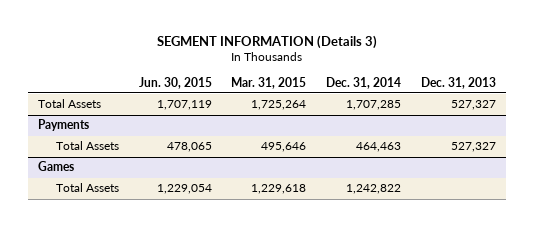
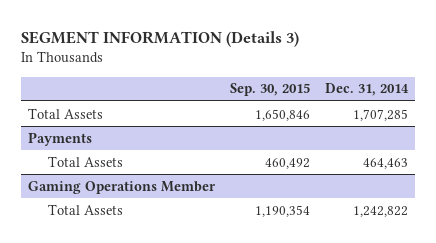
[138,76,212,89] Jun. 30, 2015 -> none
[231,76,307,89] Mar. 31, 2015 -> none
[420,76,496,89] Dec. 31, 2013 -> none
none -> [229,83,310,97] Sep. 30, 2015
[37,161,74,172] Games -> [28,180,217,194] Gaming Operations Member

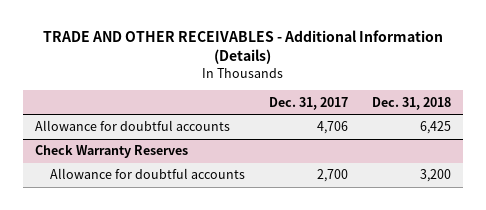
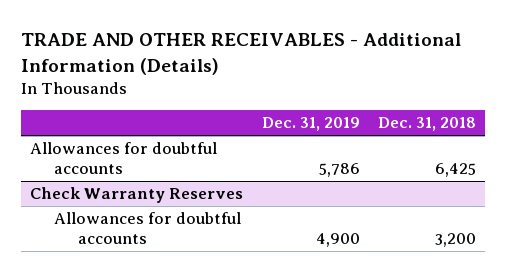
[269,96,349,110] Dec. 31, 2017 -> none
none -> [261,117,360,132] Dec. 31, 2019
[34,120,230,132] Allowance for doubtful accounts -> [30,142,218,175] Allowances for doubtful accounts
[50,168,246,180] Allowance for doubtful accounts -> [54,212,242,245] Allowances for doubtful accounts

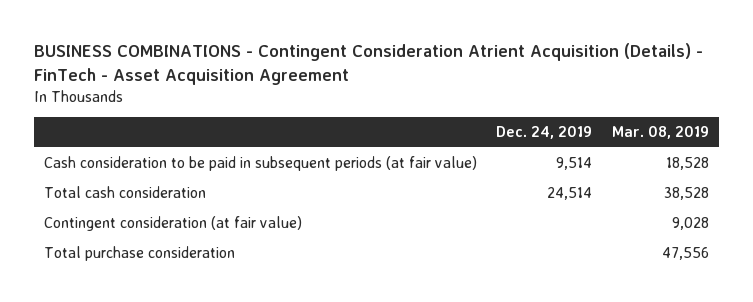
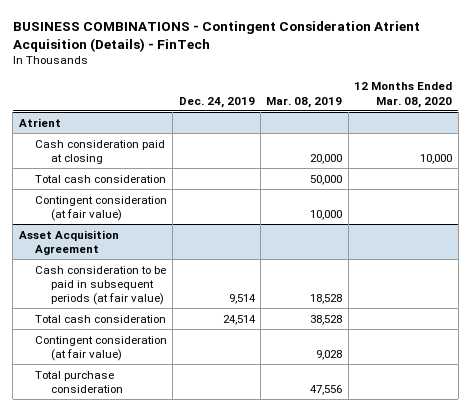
[33,43,703,86] BUSINESS COMBINATIONS - Contingent Consideration Atrient Acquisition (Details) - FinTech - Asset Acquisition Agreement -> [12,20,420,52] BUSINESS COMBINATIONS - Contingent Consideration Atrient Acquisition (Details) - FinTech
none -> [354,82,453,108] 12 Months Ended Mar. 08, 2020
none -> [18,117,61,127] Atrient
none -> [34,139,165,164] Cash consideration paid at closing
none -> [34,174,166,183] Total cash consideration
none -> [34,195,167,221] Contingent consideration (at fair value)
none -> [18,229,119,255] Asset Acquisition Agreement

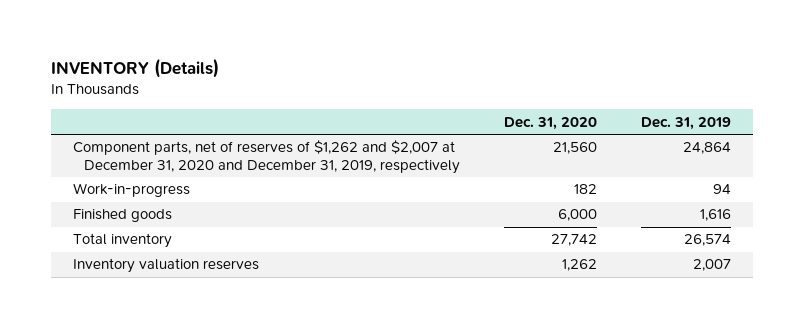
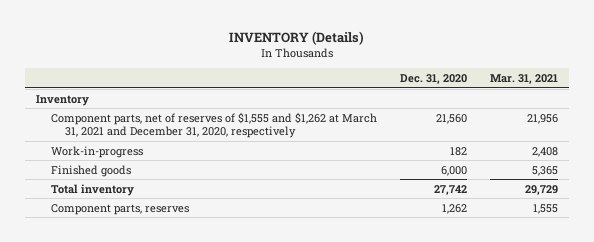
[640,116,731,130] Dec. 31, 2019 -> none
none -> [489,74,558,85] Mar. 31, 2021
none -> [36,94,90,106] Inventory
[73,140,461,174] Component parts, net of reserves of $1,262 and $2,007 at December 31, 2020 and December 31, 2019, respectively -> [50,111,377,138] Component parts, net of reserves of $1,555 and $1,262 at March 31, 2021 and December 31, 2020, respectively
[73,258,260,274] Inventory valuation reserves -> [50,203,189,215] Component parts, reserves

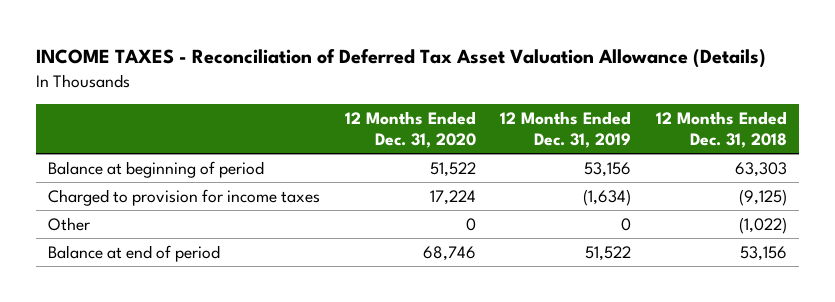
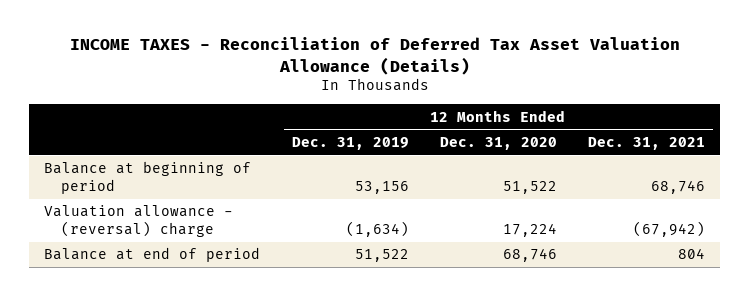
[655,111,787,149] 12 Months Ended Dec. 31, 2018 -> none
none -> [587,136,705,150] Dec. 31, 2021
[48,216,91,231] Other -> none
[48,188,321,206] Charged to provision for income taxes -> [44,205,234,238] Valuation allowance - (reversal) charge

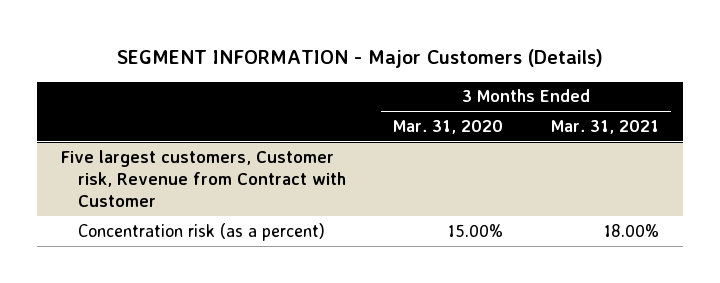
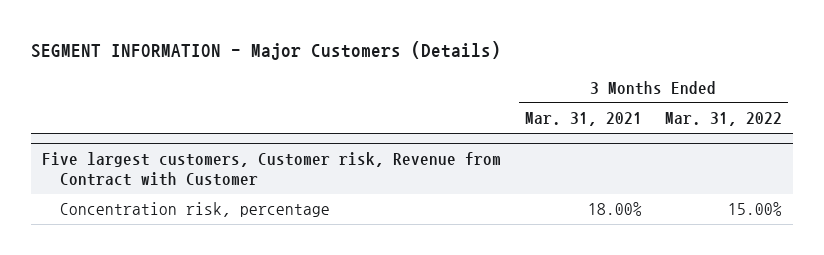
[393,119,504,134] Mar. 31, 2020 -> none
none -> [664,112,782,127] Mar. 31, 2022
[77,222,325,241] Concentration risk (as a percent) -> [60,202,331,218] Concentration risk, percentage

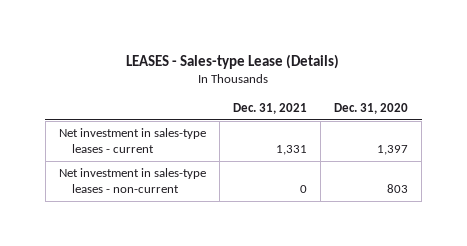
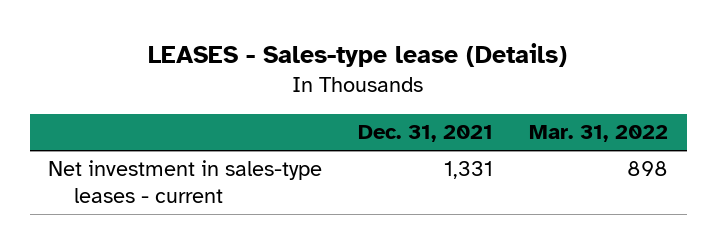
[126,53,340,69] LEASES - Sales-type Lease (Details) -> [148,43,568,68] LEASES - Sales-type lease (Details)
[334,103,409,115] Dec. 31, 2020 -> none
none -> [529,125,669,143] Mar. 31, 2022
[58,167,206,194] Net investment in sales-type leases - non-current -> none

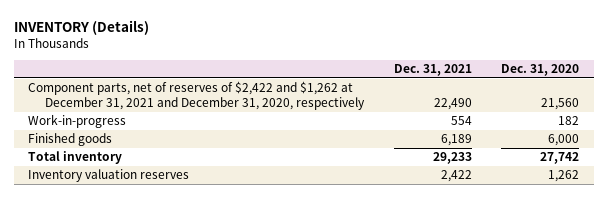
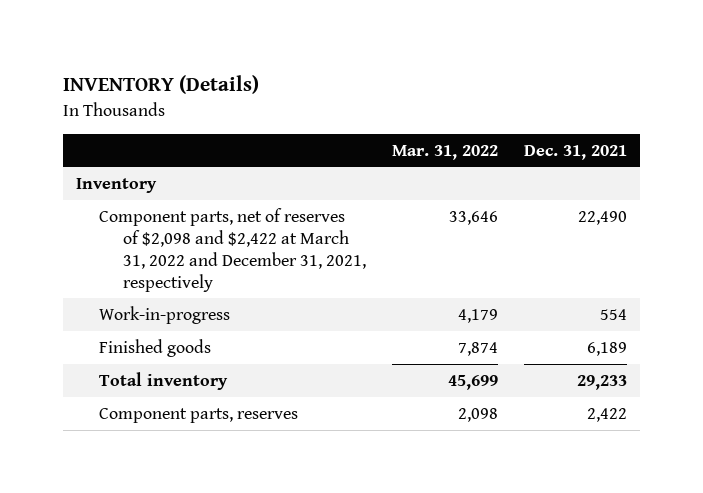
[501,63,580,76] Dec. 31, 2020 -> none
none -> [392,144,499,160] Mar. 31, 2022
none -> [75,177,157,193] Inventory
[28,81,365,111] Component parts, net of reserves of $2,422 and $1,262 at December 31, 2021 and December 31, 2020, respectively -> [99,207,366,292] Component parts, net of reserves of $2,098 and $2,422 at March 31, 2022 and December 31, 2021, respectively
[28,169,190,183] Inventory valuation reserves -> [99,407,299,423] Component parts, reserves

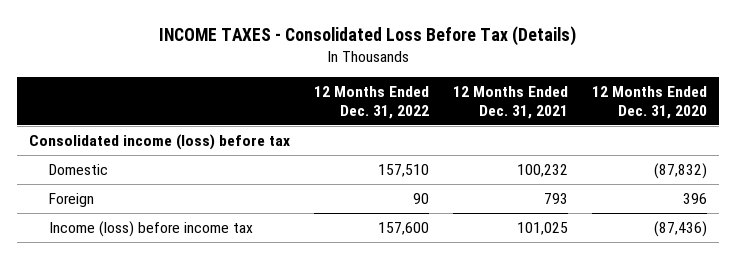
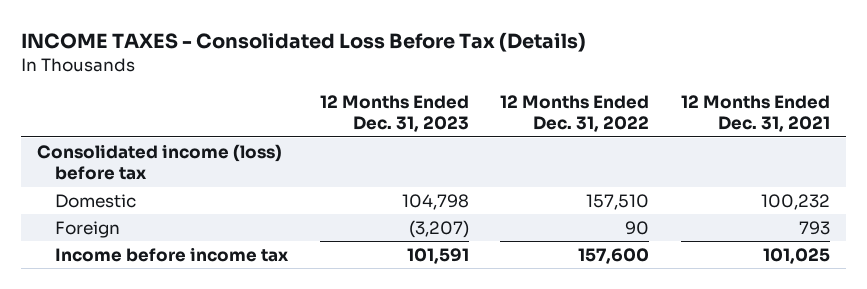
[591,85,707,119] 12 Months Ended Dec. 31, 2020 -> none
none -> [319,94,469,133] 12 Months Ended Dec. 31, 2023
[49,220,254,237] Income (loss) before income tax -> [54,246,289,262] Income before income tax

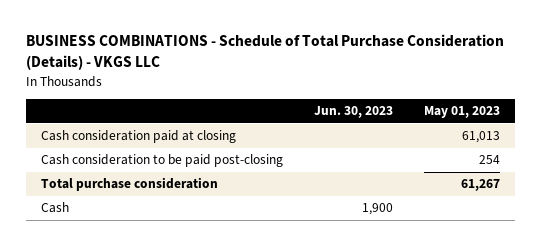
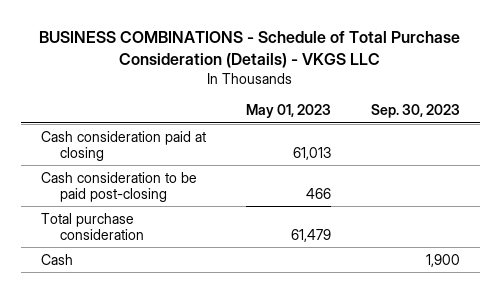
[313,106,393,119] Jun. 30, 2023 -> none
none -> [370,104,460,119] Sep. 30, 2023
[478,155,500,165] 254 -> [305,187,331,199] 466
[460,179,500,192] 61,267 -> [290,228,331,242] 61,479

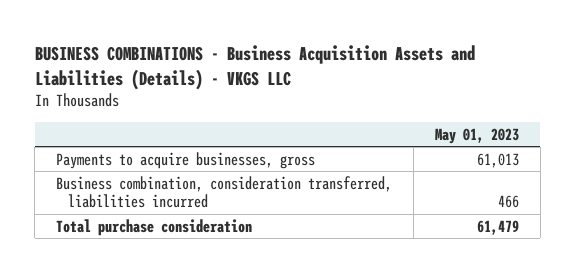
[39,30,461,68] BUSINESS COMBINATIONS - Schedule of Total Purchase Consideration (Details) - VKGS LLC -> [34,44,475,90] BUSINESS COMBINATIONS - Business Acquisition Assets and Liabilities (Details) - VKGS LLC
[370,104,460,119] Sep. 30, 2023 -> none
[40,130,206,161] Cash consideration paid at closing -> [55,151,315,169] Payments to acquire businesses, gross
[40,171,197,202] Cash consideration to be paid post-closing -> [55,175,392,209] Business combination, consideration transferred, liabilities incurred
[40,253,73,265] Cash -> none

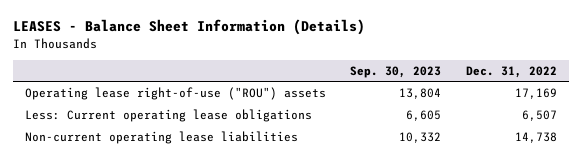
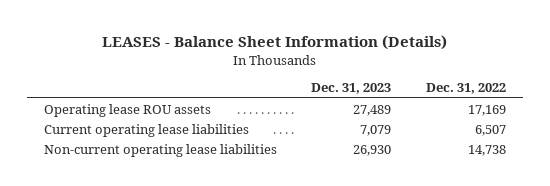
[350,65,442,78] Sep. 30, 2023 -> none
none -> [311,83,392,95] Dec. 31, 2023
[24,86,326,100] Operating lease right-of-use ("ROU") assets -> [44,103,212,117] Operating lease ROU assets
[24,108,312,122] Less: Current operating lease obligations -> [44,123,250,137] Current operating lease liabilities

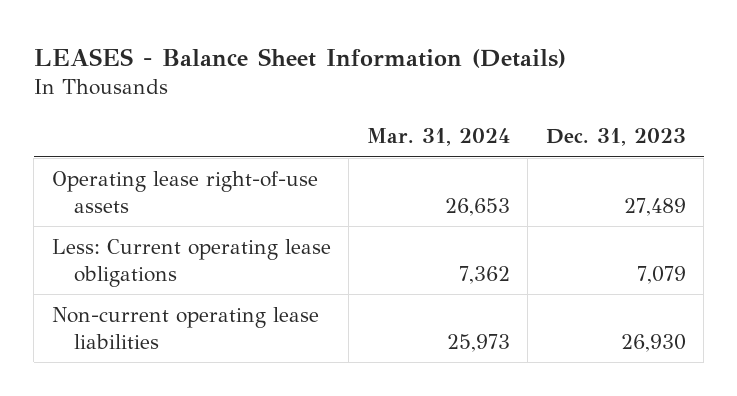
[425,83,506,95] Dec. 31, 2022 -> none
none -> [366,128,510,147] Mar. 31, 2024
[44,103,212,117] Operating lease ROU assets -> [51,171,318,213] Operating lease right-of-use assets
[44,123,250,137] Current operating lease liabilities -> [51,239,331,287] Less: Current operating lease obligations

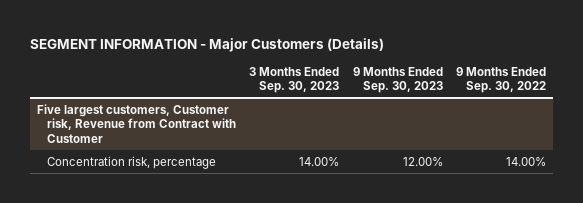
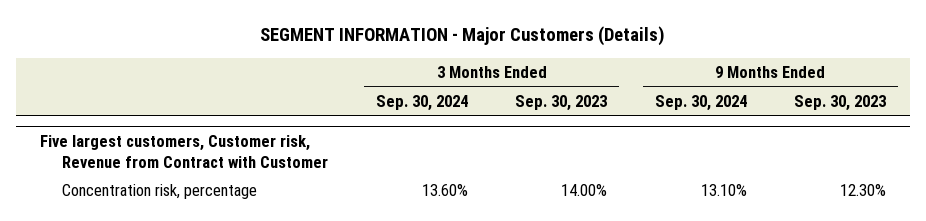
[455,66,546,94] 9 Months Ended Sep. 30, 2022 -> none
none -> [375,94,468,111] Sep. 30, 2024
none -> [654,94,747,111] Sep. 30, 2024
[402,156,443,166] 12.00% -> [840,184,887,197] 12.30%

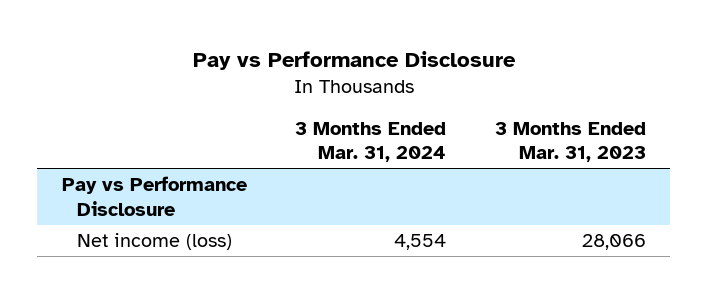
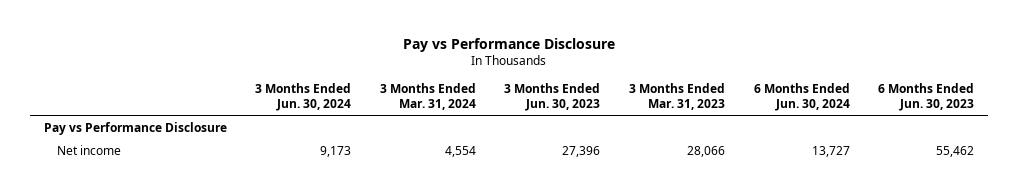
none -> [255,83,352,112] 3 Months Ended Jun. 30, 2024
none -> [504,83,601,112] 3 Months Ended Jun. 30, 2023
none -> [753,83,850,112] 6 Months Ended Jun. 30, 2024
none -> [878,83,975,112] 6 Months Ended Jun. 30, 2023
[76,233,232,251] Net income (loss) -> [57,144,122,155] Net income

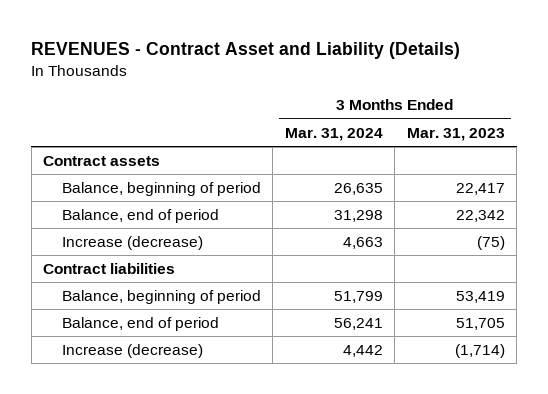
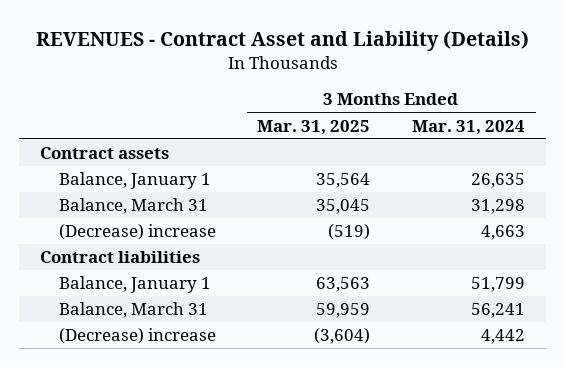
[406,127,505,141] Mar. 31, 2023 -> none
none -> [257,119,371,135] Mar. 31, 2025
[61,182,261,197] Balance, beginning of period -> [58,172,211,190] Balance, January 1
[61,209,219,224] Balance, end of period -> [58,198,208,215] Balance, March 31
[61,236,203,251] Increase (decrease) -> [58,224,216,241] (Decrease) increase
[61,290,261,305] Balance, beginning of period -> [58,276,211,294] Balance, January 1
[61,317,219,332] Balance, end of period -> [58,302,208,319] Balance, March 31
[61,344,203,359] Increase (decrease) -> [58,328,216,345] (Decrease) increase

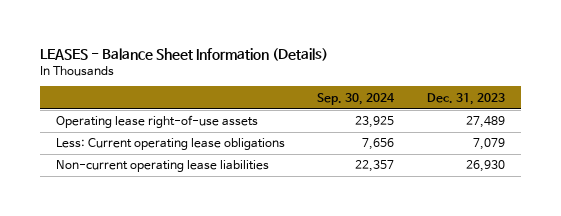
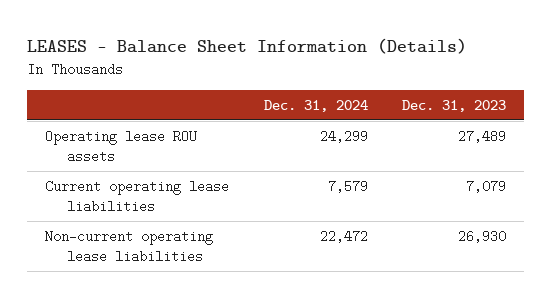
[317,92,396,105] Sep. 30, 2024 -> none
none -> [263,99,368,112] Dec. 31, 2024
[56,115,259,129] Operating lease right-of-use assets -> [44,129,197,163] Operating lease ROU assets
[56,138,286,151] Less: Current operating lease obligations -> [44,179,229,213] Current operating lease liabilities

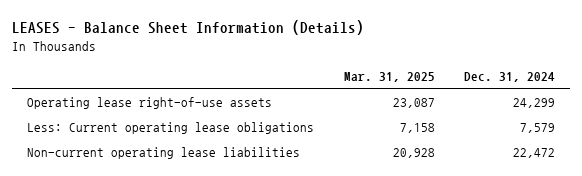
[402,99,507,112] Dec. 31, 2023 -> none
none -> [343,72,435,83] Mar. 31, 2025
[44,129,197,163] Operating lease ROU assets -> [26,96,272,109] Operating lease right-of-use assets
[44,179,229,213] Current operating lease liabilities -> [26,121,314,134] Less: Current operating lease obligations

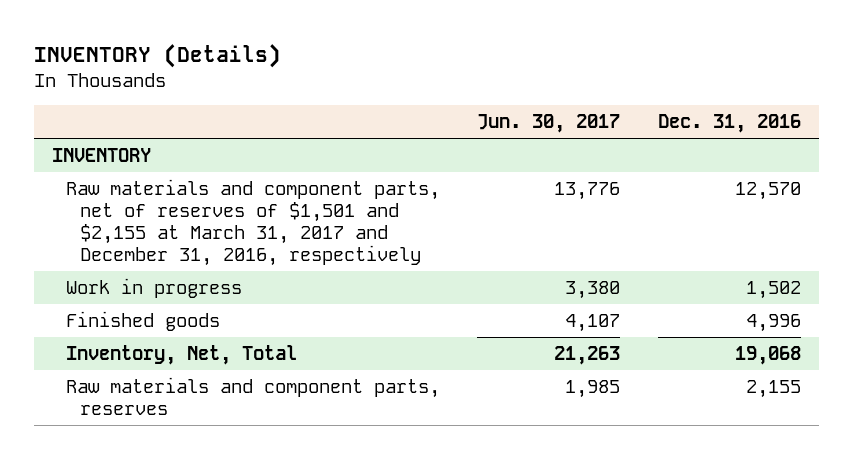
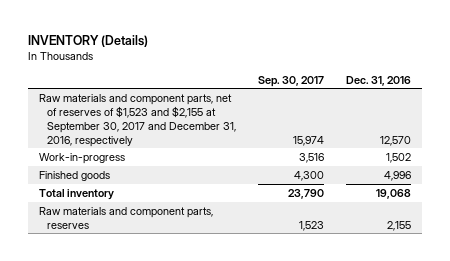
[477,114,621,134] Jun. 30, 2017 -> none
none -> [257,75,324,87] Sep. 30, 2017
[52,147,152,162] INVENTORY -> none
[66,178,441,266] Raw materials and component parts, net of reserves of $1,501 and $2,155 at March 31, 2017 and December 31, 2016, respectively -> [38,93,236,147] Raw materials and component parts, net of reserves of $1,523 and $2,155 at September 30, 2017 and December 31, 2016, respectively
[66,277,243,298] Work in progress -> [38,152,125,164] Work-in-progress
[66,344,298,365] Inventory, Net, Total -> [38,188,114,200] Total inventory

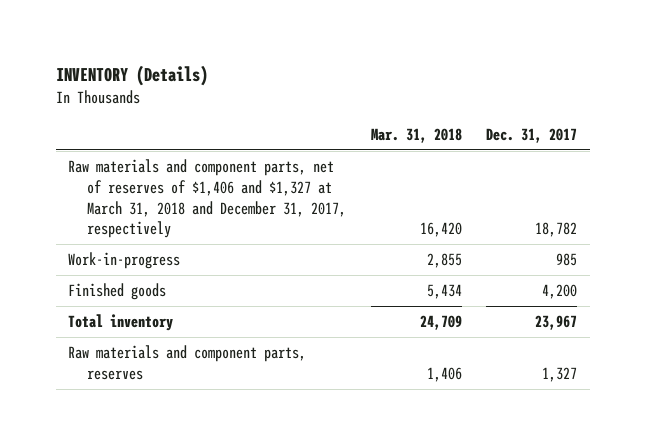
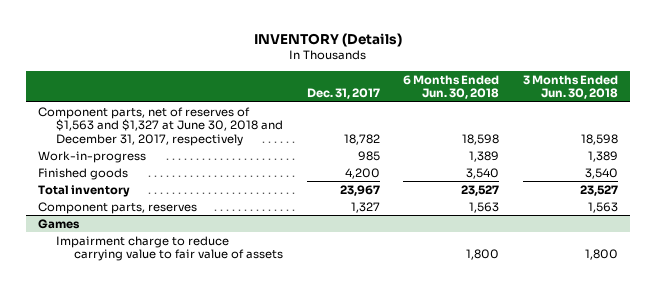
[370,128,462,144] Mar. 31, 2018 -> none
none -> [403,74,500,100] 6 Months Ended Jun. 30, 2018
none -> [522,74,618,100] 3 Months Ended Jun. 30, 2018
[68,159,346,239] Raw materials and component parts, net of reserves of $1,406 and $1,327 at March 31, 2018 and December 31, 2017, respectively -> [37,106,283,147] Component parts, net of reserves of $1,563 and $1,327 at June 30, 2018 and December 31, 2017, respectively
[68,345,307,380] Raw materials and component parts, reserves -> [37,201,197,214] Component parts, reserves
none -> [37,218,80,229] Games
none -> [55,235,284,262] Impairment charge to reduce carrying value to fair value of assets

